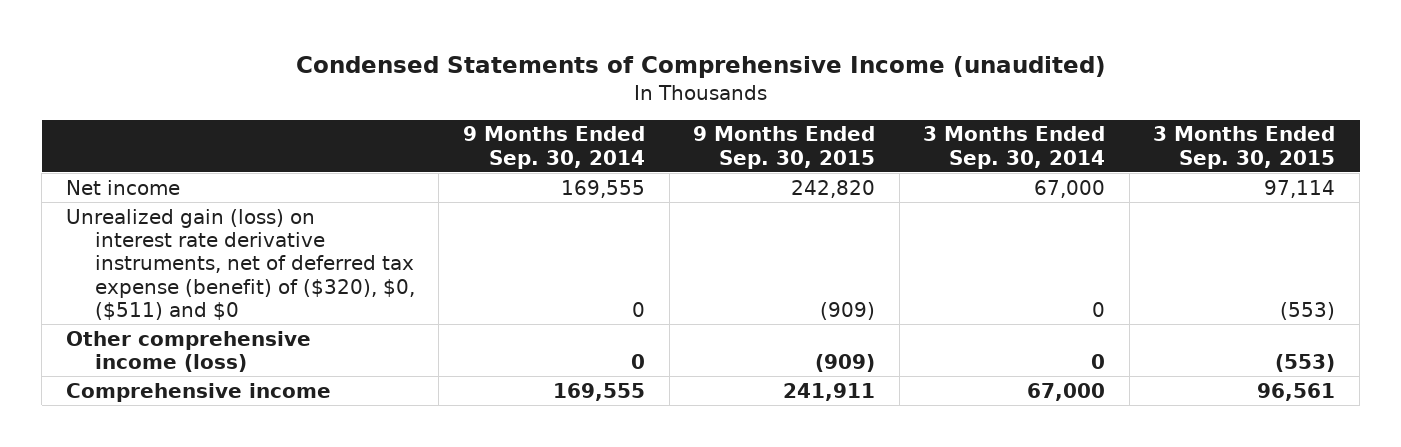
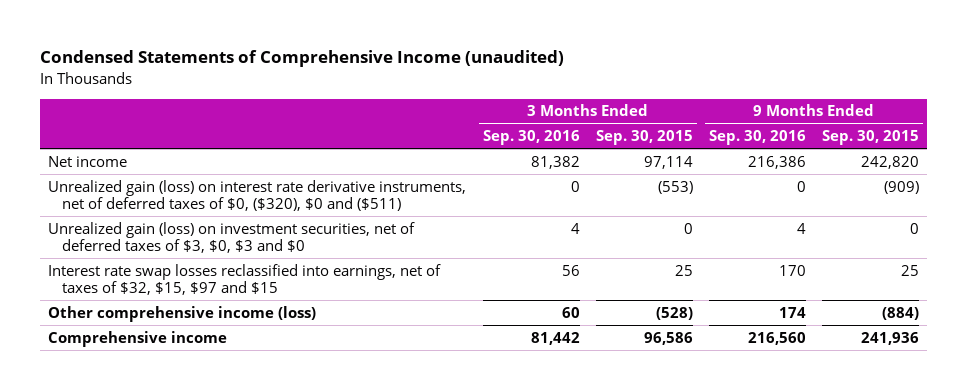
[463,126,646,169] 9 Months Ended Sep. 30, 2014 -> none
[923,126,1106,169] 3 Months Ended Sep. 30, 2014 -> none
none -> [482,130,580,146] Sep. 30, 2016
none -> [708,130,806,146] Sep. 30, 2016
[65,208,415,320] Unrealized gain (loss) on interest rate derivative instruments, net of deferred tax expense (benefit) of ($320), $0, ($511) and $0 -> [48,179,467,211] Unrealized gain (loss) on interest rate derivative instruments, net of deferred taxes of $0, ($320), $0 and ($511)
none -> [48,221,416,253] Unrealized gain (loss) on investment securities, net of deferred taxes of $3, $0, $3 and $0
none -> [48,263,442,295] Interest rate swap losses reclassified into earnings, net of taxes of $32, $15, $97 and $15
[815,353,876,372] (909) -> [882,306,920,320] (884)
[1275,353,1336,372] (553) -> [655,306,693,320] (528)
[783,382,876,401] 241,911 -> [861,331,920,345] 241,936
[1257,382,1336,401] 96,561 -> [643,331,693,345] 96,586

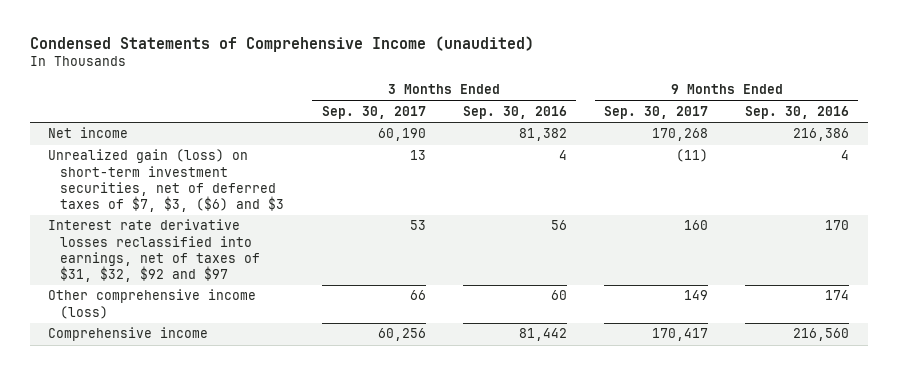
[595,130,693,146] Sep. 30, 2015 -> none
[822,130,920,146] Sep. 30, 2015 -> none
none -> [321,106,426,120] Sep. 30, 2017
none -> [603,106,708,120] Sep. 30, 2017
[48,179,467,211] Unrealized gain (loss) on interest rate derivative instruments, net of deferred taxes of $0, ($320), $0 and ($511) -> none
[48,221,416,253] Unrealized gain (loss) on investment securities, net of deferred taxes of $3, $0, $3 and $0 -> [48,149,285,212] Unrealized gain (loss) on short-term investment securities, net of deferred taxes of $7, $3, ($6) and $3
[48,263,442,295] Interest rate swap losses reclassified into earnings, net of taxes of $32, $15, $97 and $15 -> [48,219,261,282] Interest rate derivative losses reclassified into earnings, net of taxes of $31, $32, $92 and $97

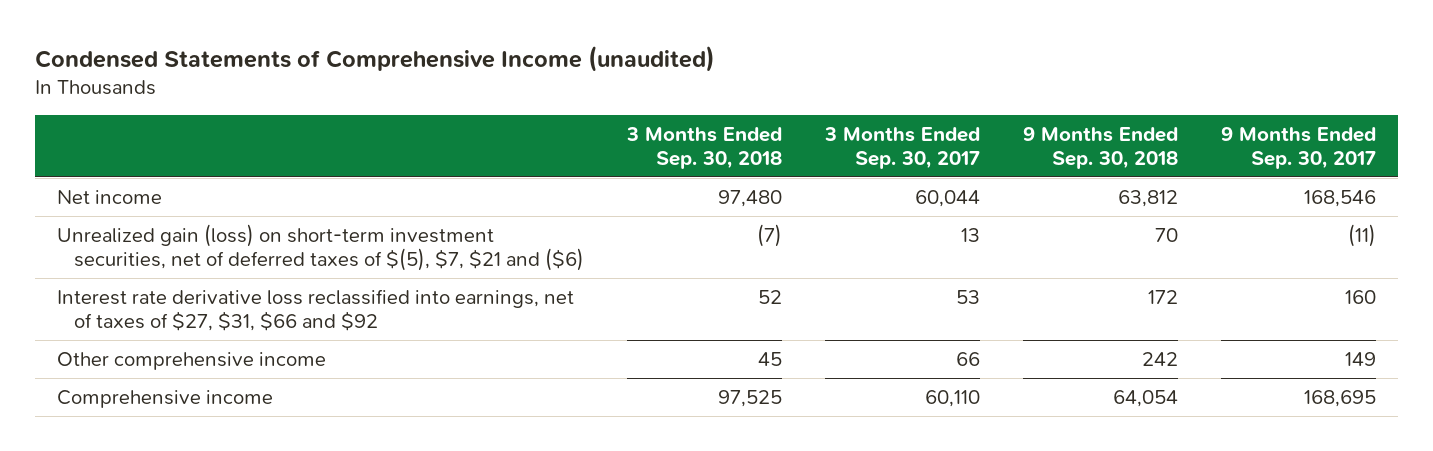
[462,106,567,120] Sep. 30, 2016 -> none
[745,106,850,120] Sep. 30, 2016 -> none
none -> [626,126,783,169] 3 Months Ended Sep. 30, 2018
none -> [1023,126,1179,169] 9 Months Ended Sep. 30, 2018
[377,128,426,142] 60,190 -> [915,189,981,207] 60,044
[651,128,708,142] 170,268 -> [1304,189,1377,207] 168,546
[48,149,285,212] Unrealized gain (loss) on short-term investment securities, net of deferred taxes of $7, $3, ($6) and $3 -> [56,223,585,272] Unrealized gain (loss) on short-term investment securities, net of deferred taxes of $(5), $7, $21 and ($6)
[48,219,261,282] Interest rate derivative losses reclassified into earnings, net of taxes of $31, $32, $92 and $97 -> [56,288,574,332] Interest rate derivative loss reclassified into earnings, net of taxes of $27, $31, $66 and $92
[48,289,257,319] Other comprehensive income (loss) -> [56,351,326,370] Other comprehensive income
[377,328,426,342] 60,256 -> [925,389,981,407] 60,110
[651,328,708,342] 170,417 -> [1304,389,1377,407] 168,695

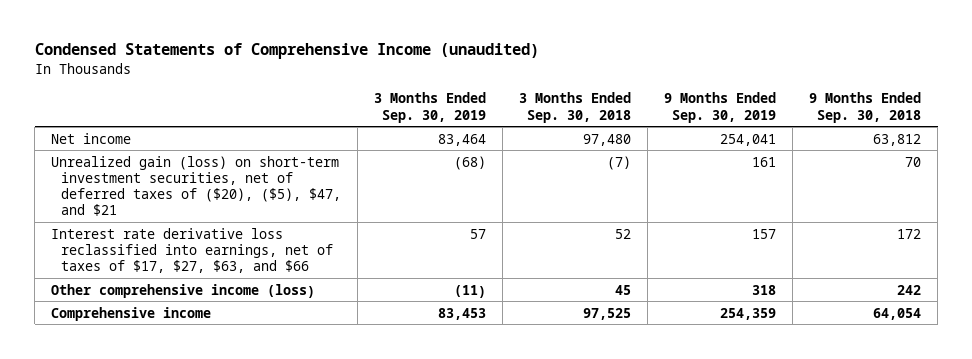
[824,126,981,169] 3 Months Ended Sep. 30, 2017 -> none
[1221,126,1377,169] 9 Months Ended Sep. 30, 2017 -> none
none -> [374,92,487,123] 3 Months Ended Sep. 30, 2019
none -> [664,92,777,123] 9 Months Ended Sep. 30, 2019
[56,223,585,272] Unrealized gain (loss) on short-term investment securities, net of deferred taxes of $(5), $7, $21 and ($6) -> [51,155,341,216] Unrealized gain (loss) on short-term investment securities, net of deferred taxes of ($20), ($5), $47, and $21
[56,288,574,332] Interest rate derivative loss reclassified into earnings, net of taxes of $27, $31, $66 and $92 -> [51,227,333,273] Interest rate derivative loss reclassified into earnings, net of taxes of $17, $27, $63, and $66
[56,351,326,370] Other comprehensive income -> [51,283,316,298] Other comprehensive income (loss)

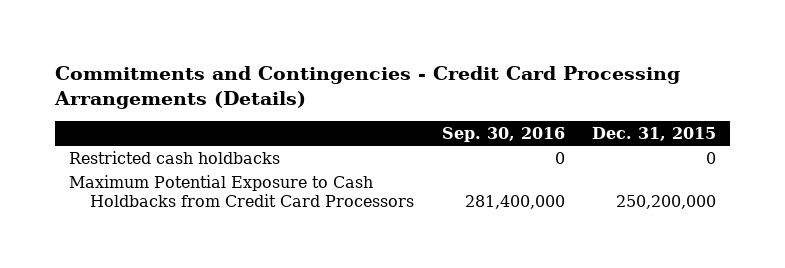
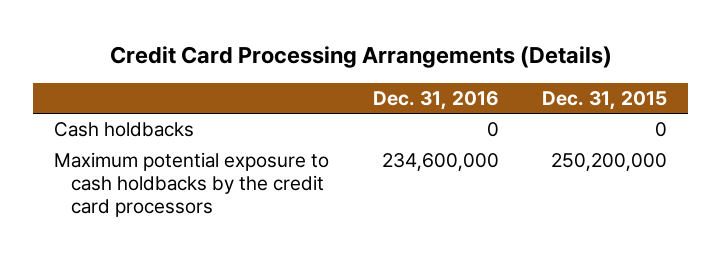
[53,65,680,109] Commitments and Contingencies - Credit Card Processing Arrangements (Details) -> [109,46,612,69] Credit Card Processing Arrangements (Details)
[441,126,565,142] Sep. 30, 2016 -> none
none -> [372,90,499,110] Dec. 31, 2016
[68,151,280,165] Restricted cash holdbacks -> [54,122,195,138] Cash holdbacks
[68,175,414,207] Maximum Potential Exposure to Cash Holdbacks from Credit Card Processors -> [54,152,330,217] Maximum potential exposure to cash holdbacks by the credit card processors

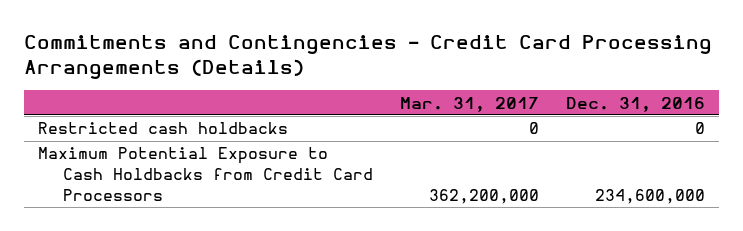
[109,46,612,69] Credit Card Processing Arrangements (Details) -> [23,34,712,79] Commitments and Contingencies - Credit Card Processing Arrangements (Details)
[541,90,667,110] Dec. 31, 2015 -> none
none -> [400,96,540,112] Mar. 31, 2017
[54,122,195,138] Cash holdbacks -> [37,122,288,135] Restricted cash holdbacks
[54,152,330,217] Maximum potential exposure to cash holdbacks by the credit card processors -> [37,147,374,202] Maximum Potential Exposure to Cash Holdbacks from Credit Card Processors

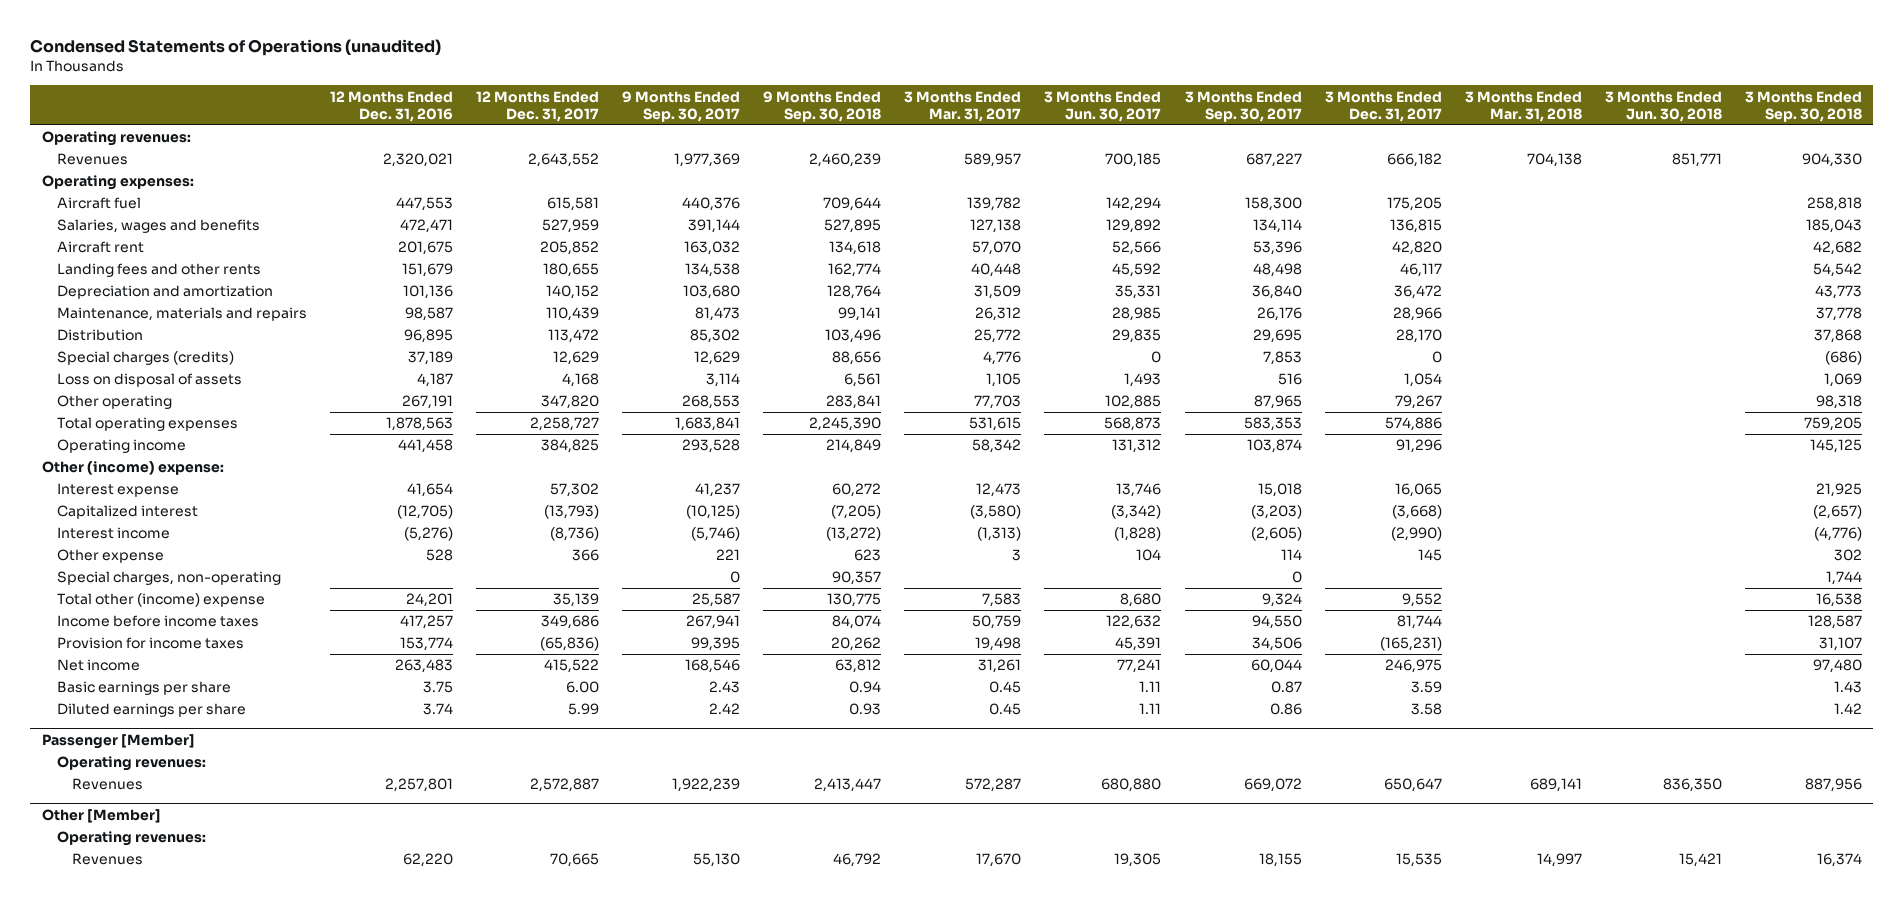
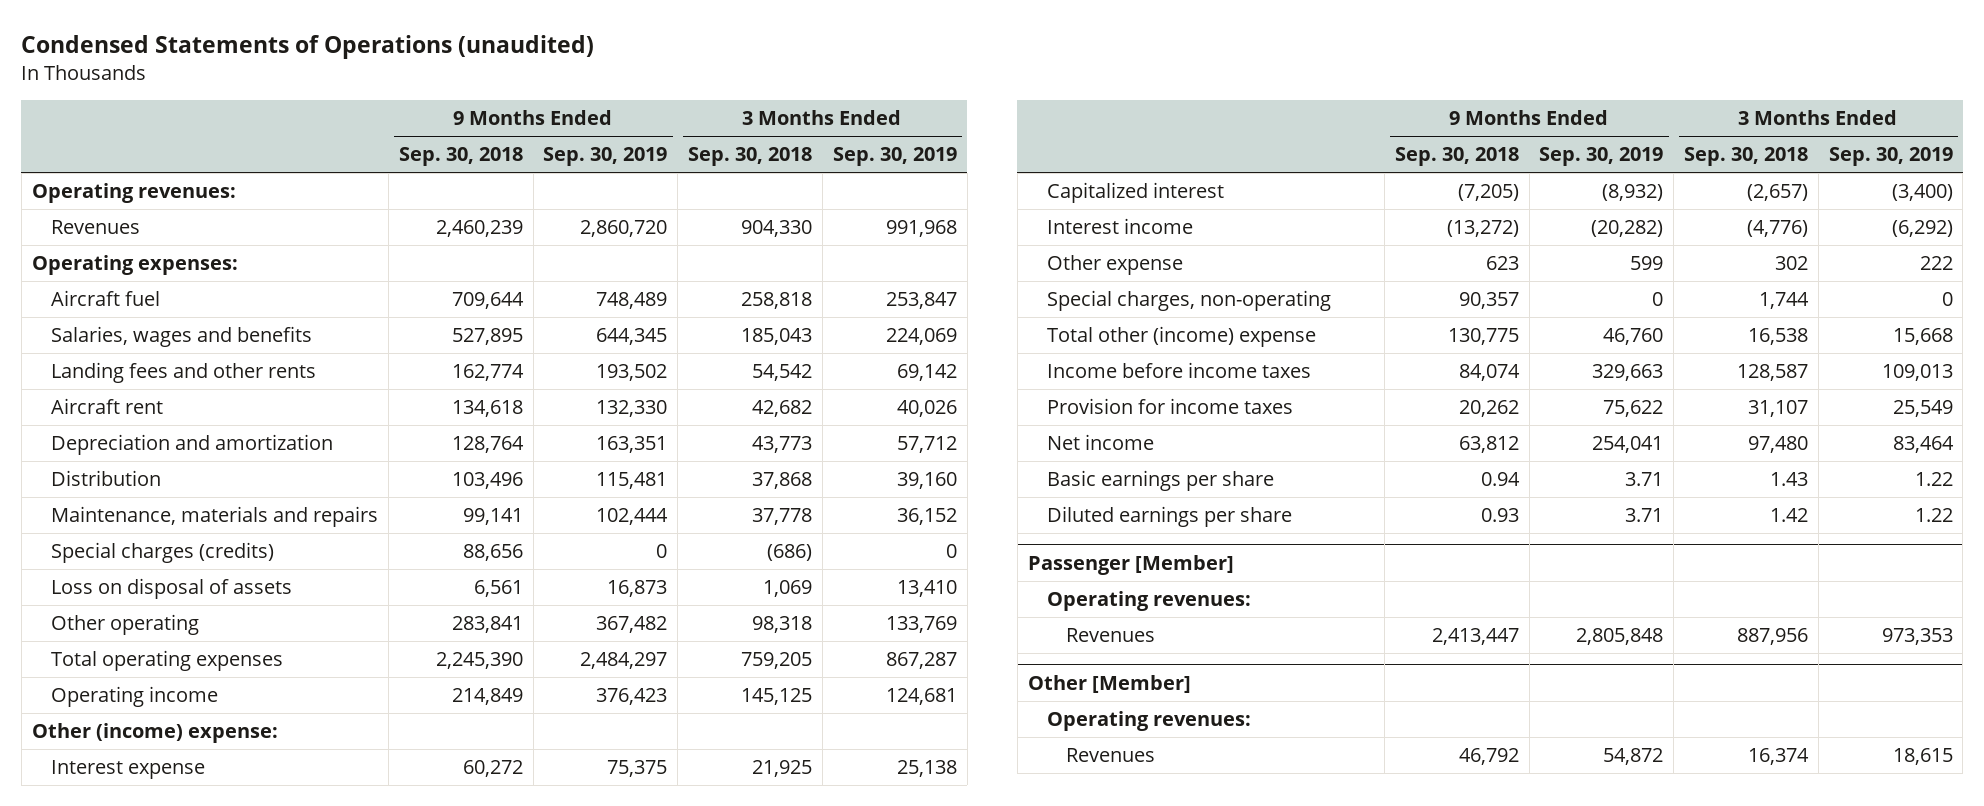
[330,90,454,122] 12 Months Ended Dec. 31, 2016 -> none
[476,90,600,122] 12 Months Ended Dec. 31, 2017 -> none
[622,90,741,122] 9 Months Ended Sep. 30, 2017 -> none
[904,90,1022,122] 3 Months Ended Mar. 31, 2017 -> none
[1044,90,1162,122] 3 Months Ended Jun. 30, 2017 -> none
[1184,90,1302,122] 3 Months Ended Sep. 30, 2017 -> none
[1324,90,1442,122] 3 Months Ended Dec. 31, 2017 -> none
[1464,90,1582,122] 3 Months Ended Mar. 31, 2018 -> none
[1604,90,1722,122] 3 Months Ended Jun. 30, 2018 -> none
none -> [543,147,668,167] Sep. 30, 2019
none -> [832,147,957,167] Sep. 30, 2019
[57,241,145,254] Aircraft rent -> [51,398,164,415] Aircraft rent
[57,307,308,322] Maintenance, materials and repairs -> [51,506,379,528] Maintenance, materials and repairs

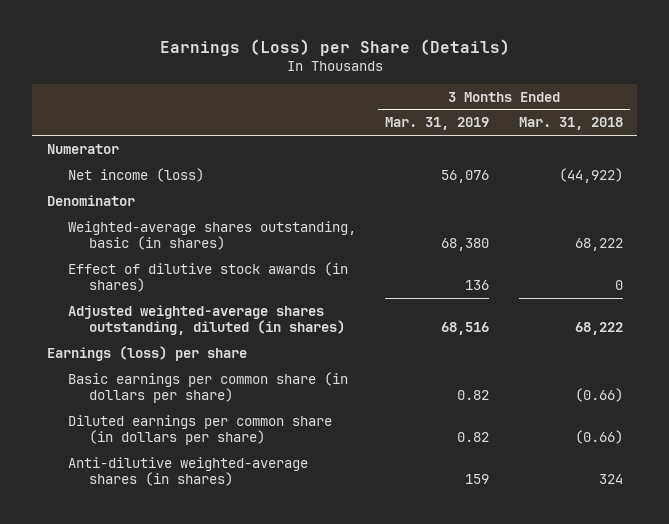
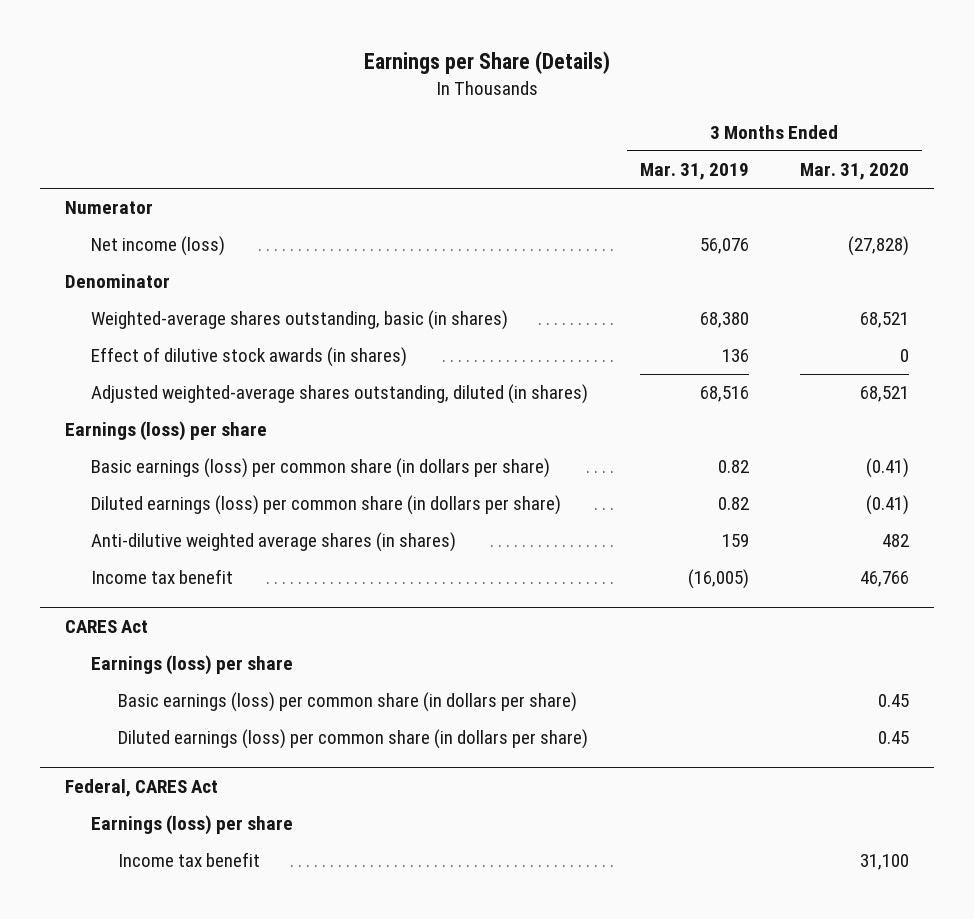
[159,38,510,56] Earnings (Loss) per Share (Details) -> [364,51,611,75] Earnings per Share (Details)
[518,117,623,131] Mar. 31, 2018 -> none
none -> [799,163,909,181] Mar. 31, 2020
[67,371,348,403] Basic earnings per common share (in dollars per share) -> [91,458,551,479] Basic earnings (loss) per common share (in dollars per share)
[67,414,332,445] Diluted earnings per common share (in dollars per share) -> [91,495,562,516] Diluted earnings (loss) per common share (in dollars per share)
[67,456,308,486] Anti-dilutive weighted-average shares (in shares) -> [91,532,457,553] Anti-dilutive weighted average shares (in shares)
none -> [91,569,234,585] Income tax benefit
none -> [65,620,149,634] CARES Act
none -> [91,655,294,676] Earnings (loss) per share
none -> [117,692,577,713] Basic earnings (loss) per common share (in dollars per share)
none -> [117,729,588,750] Diluted earnings (loss) per common share (in dollars per share)
none -> [65,779,219,798] Federal, CARES Act
none -> [91,815,294,836] Earnings (loss) per share
none -> [117,852,260,868] Income tax benefit

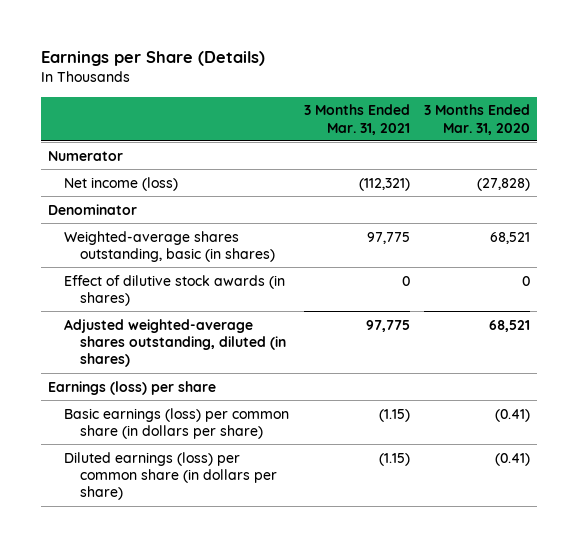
[639,163,749,181] Mar. 31, 2019 -> none
none -> [303,104,410,135] 3 Months Ended Mar. 31, 2021
[91,532,457,553] Anti-dilutive weighted average shares (in shares) -> none
[91,569,234,585] Income tax benefit -> none
[65,620,149,634] CARES Act -> none
[91,655,294,676] Earnings (loss) per share -> none
[117,692,577,713] Basic earnings (loss) per common share (in dollars per share) -> none
[117,729,588,750] Diluted earnings (loss) per common share (in dollars per share) -> none
[65,779,219,798] Federal, CARES Act -> none
[91,815,294,836] Earnings (loss) per share -> none
[117,852,260,868] Income tax benefit -> none

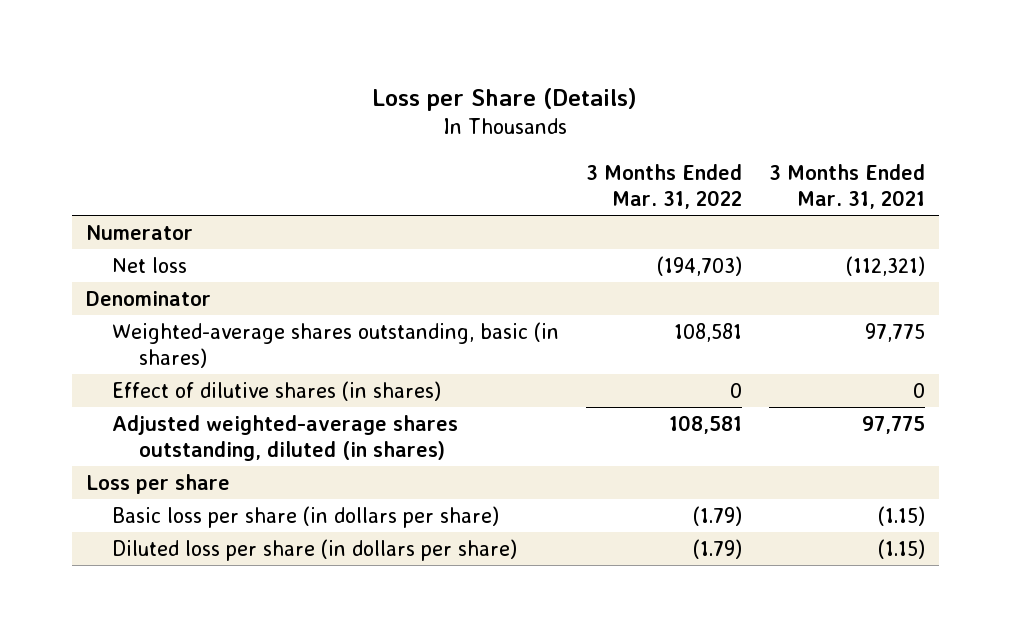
[41,51,266,67] Earnings per Share (Details) -> [372,87,638,111] Loss per Share (Details)
[424,104,531,135] 3 Months Ended Mar. 31, 2020 -> none
none -> [586,163,743,210] 3 Months Ended Mar. 31, 2022
[64,176,179,191] Net income (loss) -> [112,256,188,273] Net loss
[64,274,286,306] Effect of dilutive stock awards (in shares) -> [112,380,442,401] Effect of dilutive shares (in shares)
[48,380,217,395] Earnings (loss) per share -> [85,473,230,494] Loss per share
[64,407,290,439] Basic earnings (loss) per common share (in dollars per share) -> [112,505,500,528] Basic loss per share (in dollars per share)
[64,451,277,501] Diluted earnings (loss) per common share (in dollars per share) -> [112,538,518,561] Diluted loss per share (in dollars per share)

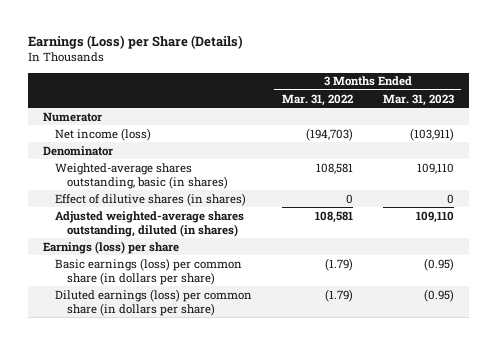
[372,87,638,111] Loss per Share (Details) -> [28,35,244,50] Earnings (Loss) per Share (Details)
[769,163,926,210] 3 Months Ended Mar. 31, 2021 -> none
none -> [382,93,454,106] Mar. 31, 2023
[112,256,188,273] Net loss -> [54,127,151,141] Net income (loss)
[85,473,230,494] Loss per share -> [43,240,180,254] Earnings (loss) per share
[112,505,500,528] Basic loss per share (in dollars per share) -> [54,257,242,285] Basic earnings (loss) per common share (in dollars per share)
[112,538,518,561] Diluted loss per share (in dollars per share) -> [54,288,252,316] Diluted earnings (loss) per common share (in dollars per share)

